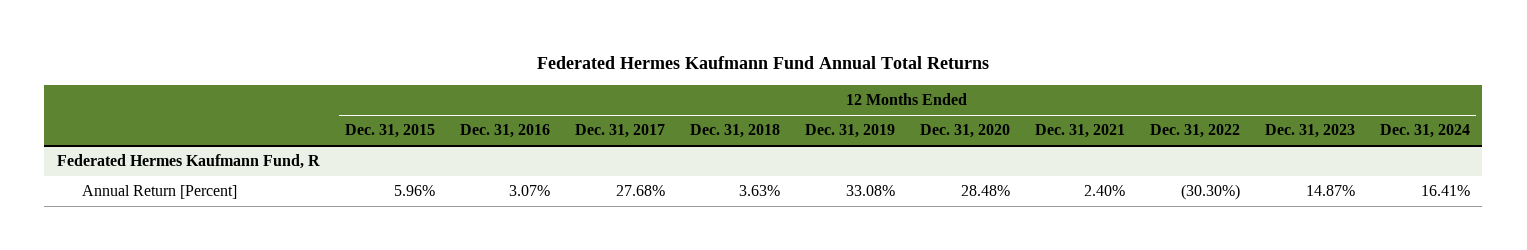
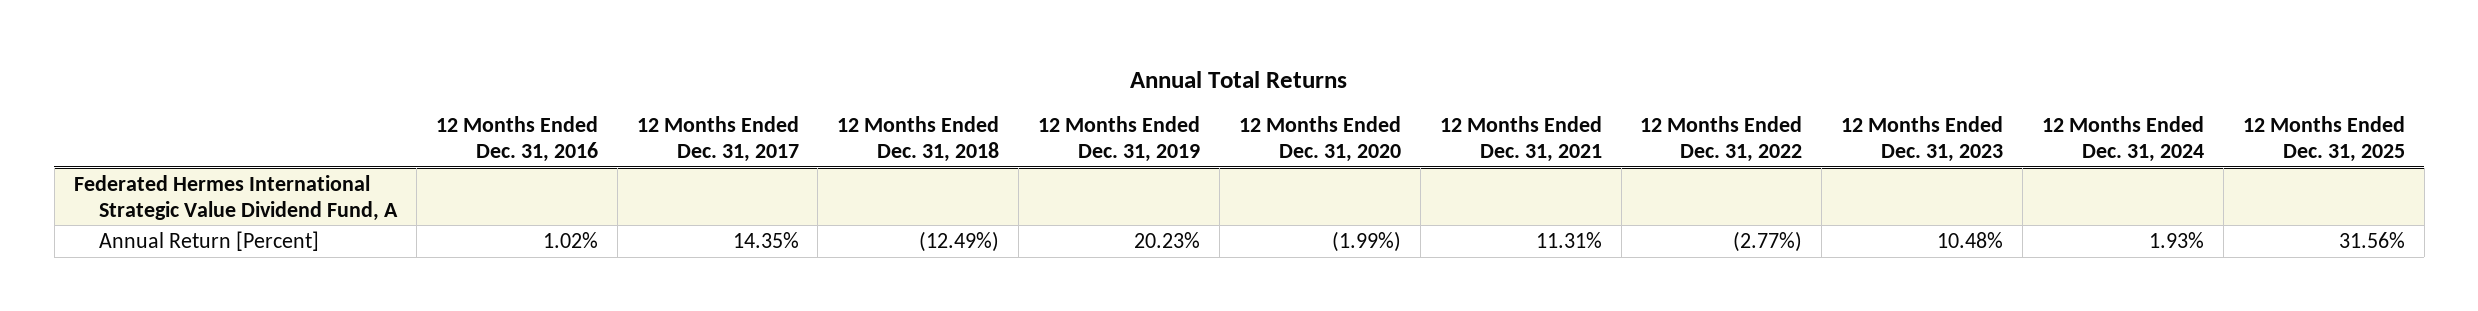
[537,55,990,69] Federated Hermes Kaufmann Fund Annual Total Returns -> [1130,70,1348,88] Annual Total Returns
[344,124,435,139] Dec. 31, 2015 -> none
none -> [2242,116,2405,162] 12 Months Ended Dec. 31, 2025
[56,154,320,170] Federated Hermes Kaufmann Fund, R -> none
none -> [73,174,398,221] Federated Hermes International Strategic Value Dividend Fund, A
[508,185,550,197] 3.07% -> [542,231,598,248] 1.02%
[615,185,665,197] 27.68% -> [732,231,799,248] 14.35%
[738,185,780,197] 3.63% -> [919,230,1000,252] (12.49%)
[845,185,895,197] 33.08% -> [1134,231,1201,248] 20.23%
[960,185,1010,197] 28.48% -> [1331,230,1401,252] (1.99%)
[1083,185,1125,197] 2.40% -> [1535,231,1602,248] 11.31%
[1180,184,1240,201] (30.30%) -> [1733,230,1803,252] (2.77%)
[1305,185,1355,197] 14.87% -> [1937,231,2004,248] 10.48%
[1420,185,1470,197] 16.41% -> [2148,231,2204,248] 1.93%

